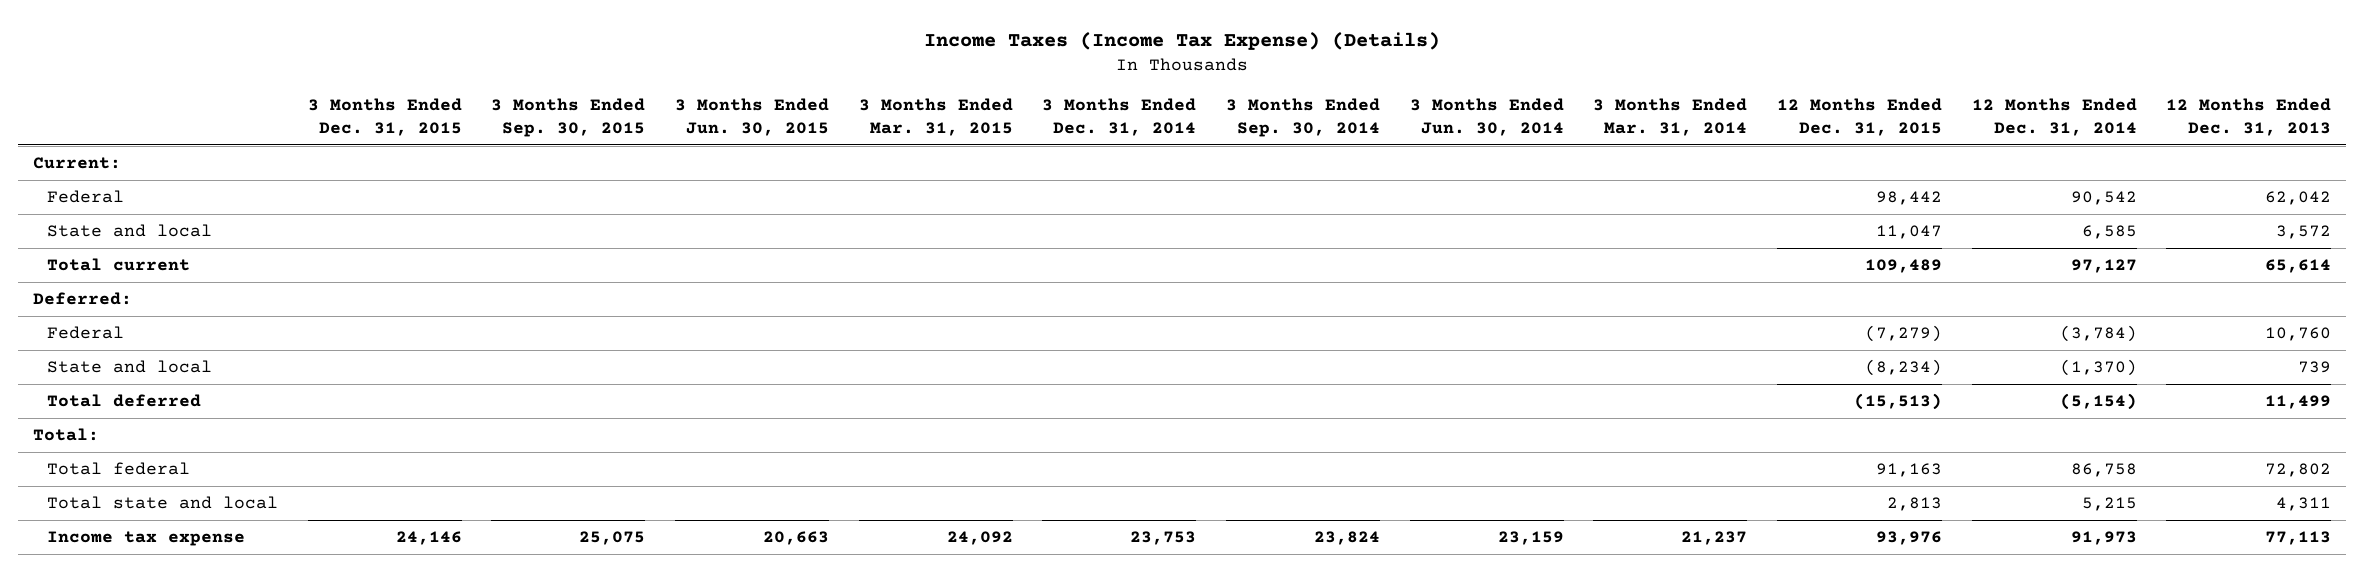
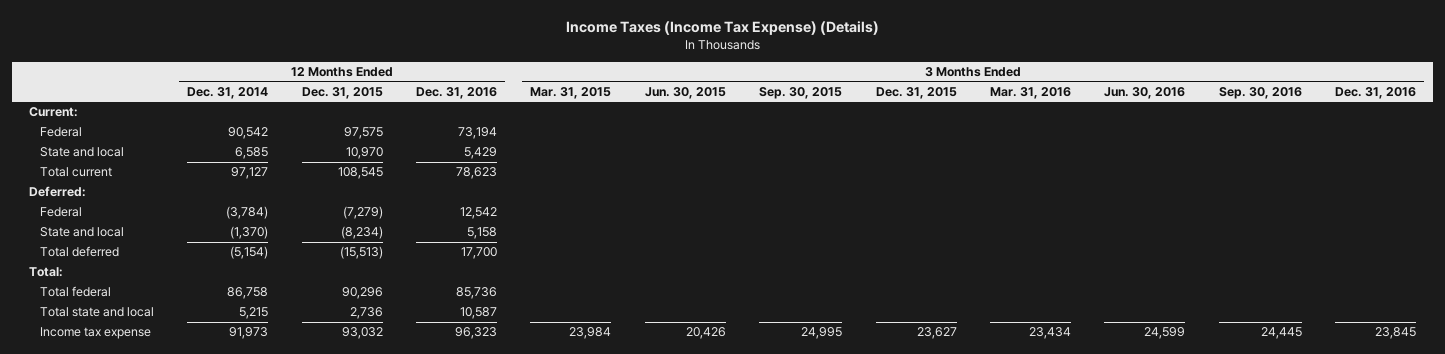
[1042,98,1197,137] 3 Months Ended Dec. 31, 2014 -> none
[1225,98,1380,138] 3 Months Ended Sep. 30, 2014 -> none
[1409,98,1564,137] 3 Months Ended Jun. 30, 2014 -> none
[1593,98,1748,137] 3 Months Ended Mar. 31, 2014 -> none
[2166,98,2332,137] 12 Months Ended Dec. 31, 2013 -> none
none -> [416,86,498,99] Dec. 31, 2016
none -> [989,86,1071,99] Mar. 31, 2016
none -> [1104,86,1186,99] Jun. 30, 2016
none -> [1218,86,1302,99] Sep. 30, 2016
none -> [1335,86,1417,99] Dec. 31, 2016
[1876,191,1943,206] 98,442 -> [343,127,383,140] 97,575
[1876,225,1943,240] 11,047 -> [345,147,383,160] 10,970
[1865,259,1943,274] 109,489 -> [337,167,383,180] 108,545
[1876,463,1943,478] 91,163 -> [341,287,383,300] 90,296
[1887,497,1943,512] 2,813 -> [349,307,383,320] 2,736
[395,531,462,546] 24,146 -> [916,327,957,340] 23,627
[579,531,646,546] 25,075 -> [801,327,843,340] 24,995
[762,531,829,546] 20,663 -> [685,327,726,340] 20,426
[946,531,1013,546] 24,092 -> [569,327,612,340] 23,984
[1876,531,1943,546] 93,976 -> [341,327,383,340] 93,032

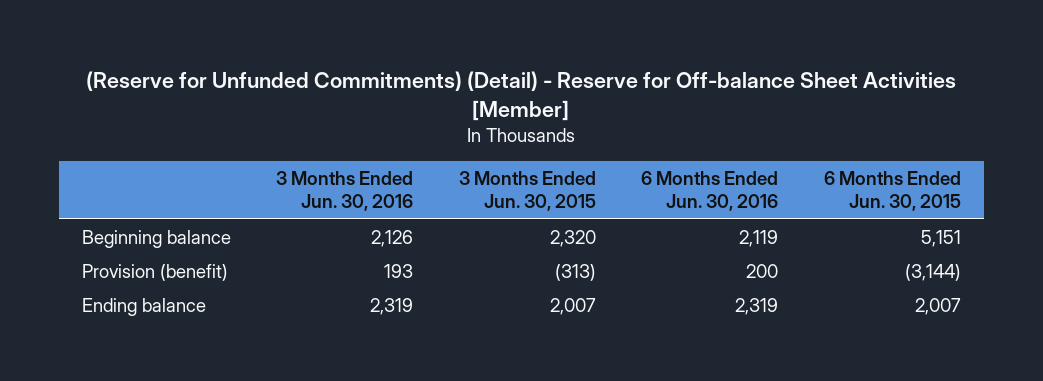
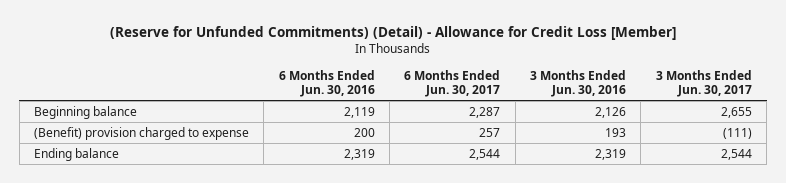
[86,70,957,121] (Reserve for Unfunded Commitments) (Detail) - Reserve for Off-balance Sheet Activities [Member] -> [109,26,676,41] (Reserve for Unfunded Commitments) (Detail) - Allowance for Credit Loss [Member]
[458,170,596,212] 3 Months Ended Jun. 30, 2015 -> none
[824,170,962,212] 6 Months Ended Jun. 30, 2015 -> none
none -> [404,69,501,98] 6 Months Ended Jun. 30, 2017
none -> [655,69,752,98] 3 Months Ended Jun. 30, 2017
[81,263,228,281] Provision (benefit) -> [33,126,249,140] (Benefit) provision charged to expense

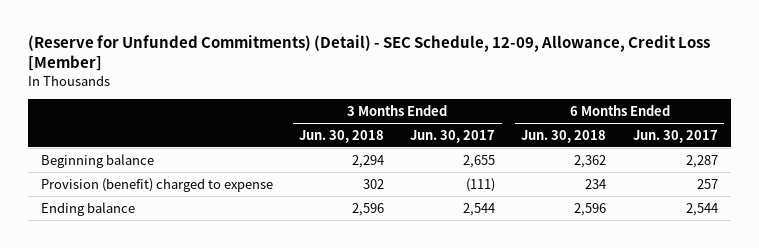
[109,26,676,41] (Reserve for Unfunded Commitments) (Detail) - Allowance for Credit Loss [Member] -> [27,35,710,72] (Reserve for Unfunded Commitments) (Detail) - SEC Schedule, 12-09, Allowance, Credit Loss [Member]
[278,69,375,98] 6 Months Ended Jun. 30, 2016 -> none
[530,69,627,98] 3 Months Ended Jun. 30, 2016 -> none
none -> [299,129,385,143] Jun. 30, 2018
none -> [521,129,607,143] Jun. 30, 2018
[33,126,249,140] (Benefit) provision charged to expense -> [40,177,273,192] Provision (benefit) charged to expense

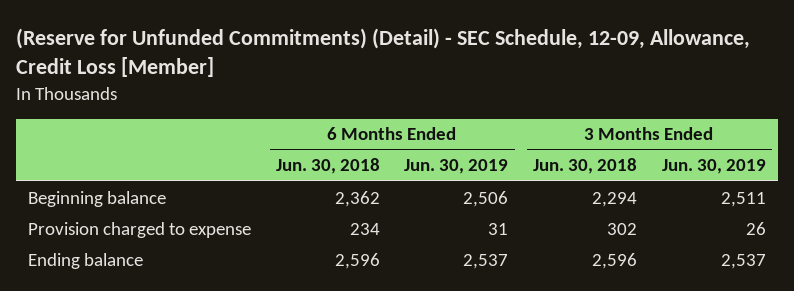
[410,129,496,143] Jun. 30, 2017 -> none
[632,129,718,143] Jun. 30, 2017 -> none
none -> [404,159,509,175] Jun. 30, 2019
none -> [661,159,766,175] Jun. 30, 2019
[40,177,273,192] Provision (benefit) charged to expense -> [28,221,252,238] Provision charged to expense

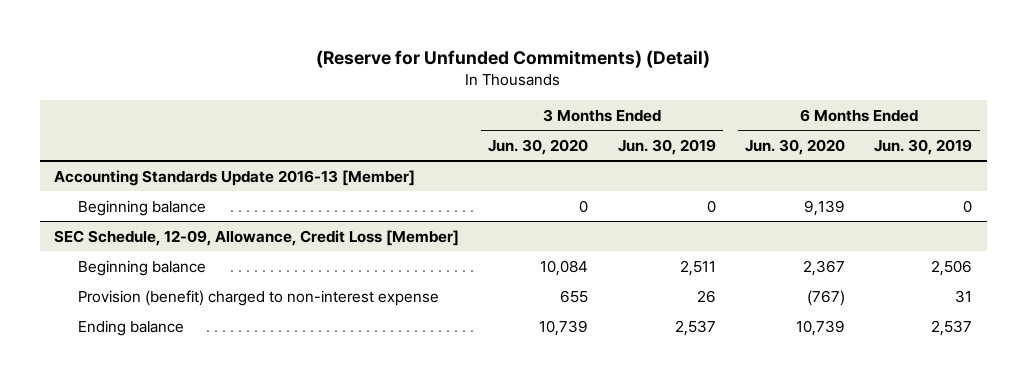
[15,28,750,78] (Reserve for Unfunded Commitments) (Detail) - SEC Schedule, 12-09, Allowance, Credit Loss [Member] -> [316,49,711,68] (Reserve for Unfunded Commitments) (Detail)
[275,158,380,175] Jun. 30, 2018 -> none
[533,158,638,175] Jun. 30, 2018 -> none
none -> [488,138,589,155] Jun. 30, 2020
none -> [744,138,845,155] Jun. 30, 2020
none -> [54,169,416,186] Accounting Standards Update 2016-13 [Member]
none -> [77,199,206,216] Beginning balance
none -> [54,229,460,246] SEC Schedule, 12-09, Allowance, Credit Loss [Member]
[28,221,252,238] Provision charged to expense -> [77,289,439,306] Provision (benefit) charged to non-interest expense

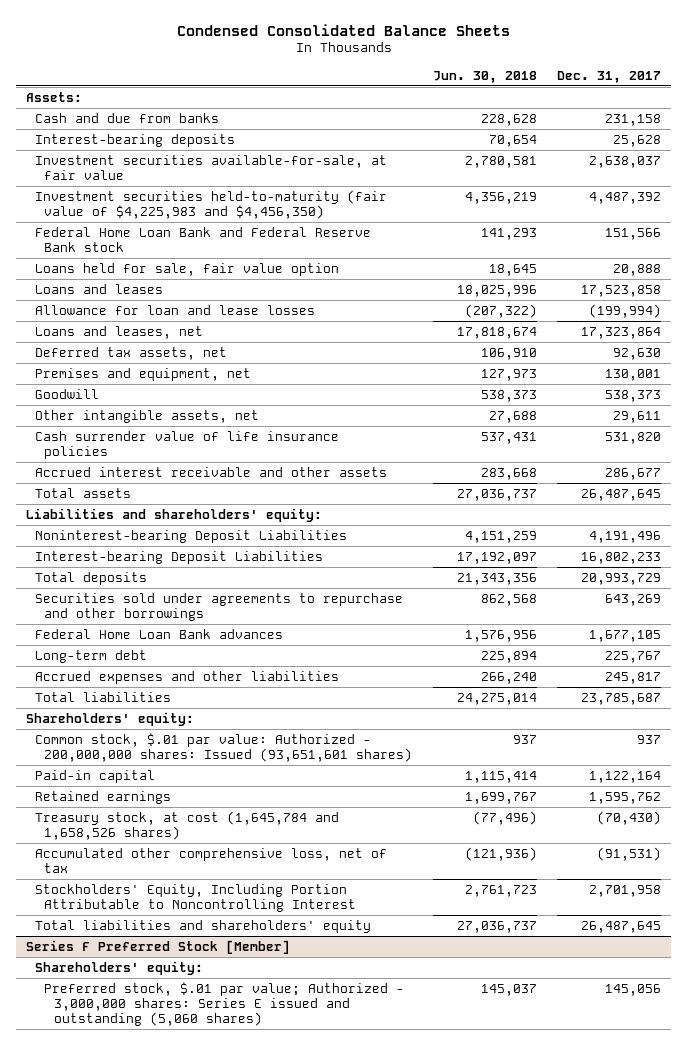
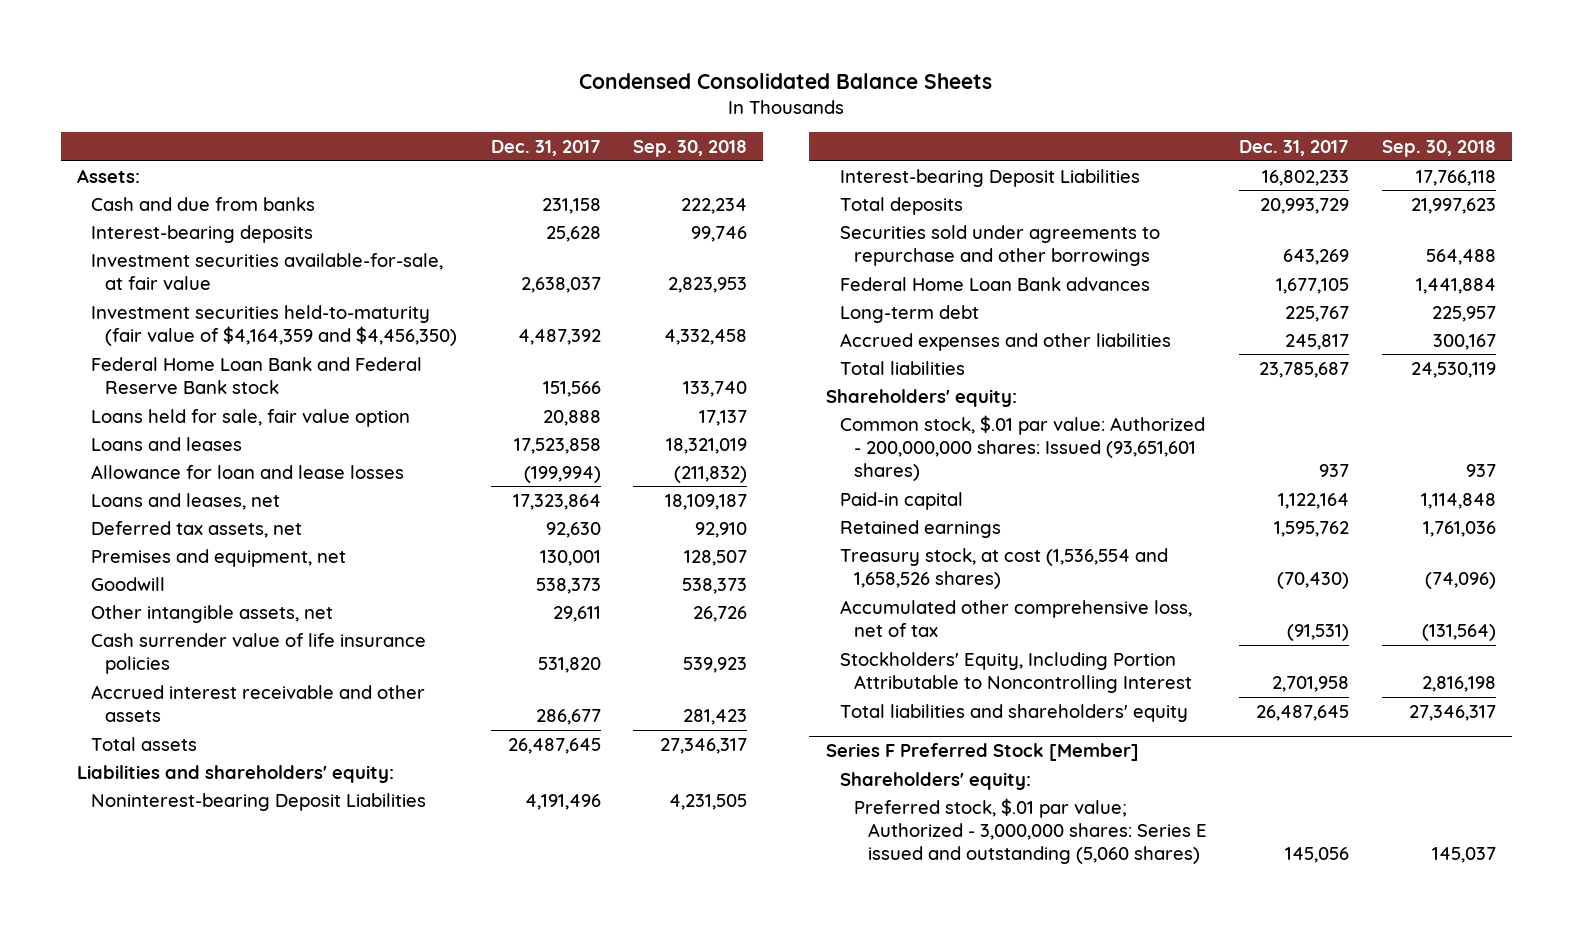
[432,70,537,83] Jun. 30, 2018 -> none
none -> [633,139,748,157] Sep. 30, 2018
[35,189,388,219] Investment securities held-to-maturity (fair value of $4,225,983 and $4,456,350) -> [90,304,457,346] Investment securities held-to-maturity (fair value of $4,164,359 and $4,456,350)
[35,810,340,840] Treasury stock, at cost (1,645,784 and 1,658,526 shares) -> [839,547,1168,589] Treasury stock, at cost (1,536,554 and 1,658,526 shares)

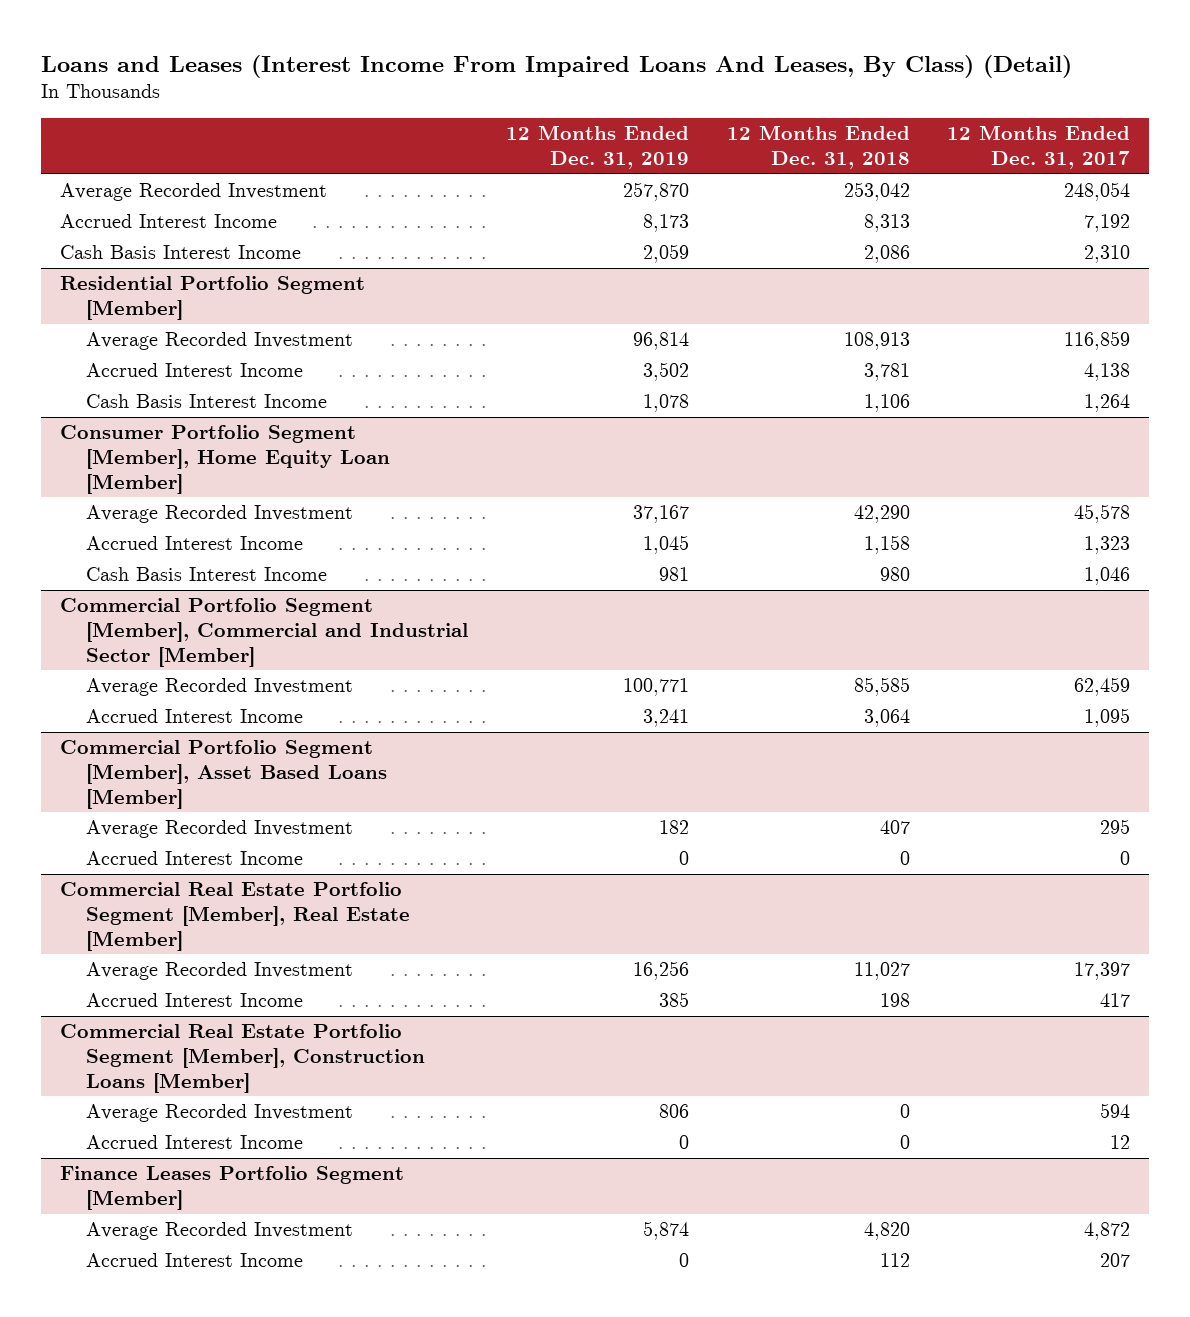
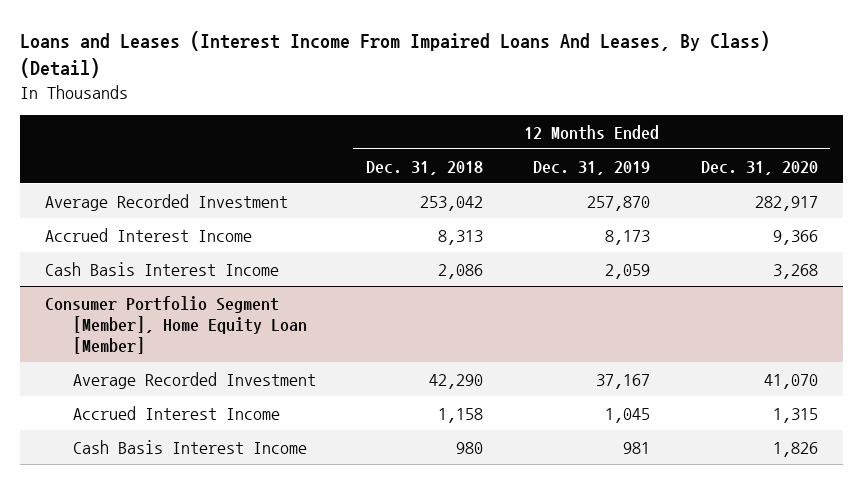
[947,125,1131,170] 12 Months Ended Dec. 31, 2017 -> none
none -> [700,160,818,175] Dec. 31, 2020
[59,276,365,320] Residential Portfolio Segment [Member] -> none
[86,332,354,351] Average Recorded Investment -> none
[86,363,304,378] Accrued Interest Income -> none
[86,394,328,409] Cash Basis Interest Income -> none
[59,598,469,667] Commercial Portfolio Segment [Member], Commercial and Industrial Sector [Member] -> none
[86,678,354,697] Average Recorded Investment -> none
[86,709,304,724] Accrued Interest Income -> none
[59,740,388,809] Commercial Portfolio Segment [Member], Asset Based Loans [Member] -> none
[86,820,354,839] Average Recorded Investment -> none
[86,851,304,866] Accrued Interest Income -> none
[59,882,411,951] Commercial Real Estate Portfolio Segment [Member], Real Estate [Member] -> none
[86,962,354,981] Average Recorded Investment -> none
[86,993,304,1008] Accrued Interest Income -> none
[59,1024,426,1093] Commercial Real Estate Portfolio Segment [Member], Construction Loans [Member] -> none
[86,1104,354,1123] Average Recorded Investment -> none
[86,1135,304,1150] Accrued Interest Income -> none
[59,1166,404,1210] Finance Leases Portfolio Segment [Member] -> none
[86,1222,354,1241] Average Recorded Investment -> none
[86,1253,304,1268] Accrued Interest Income -> none

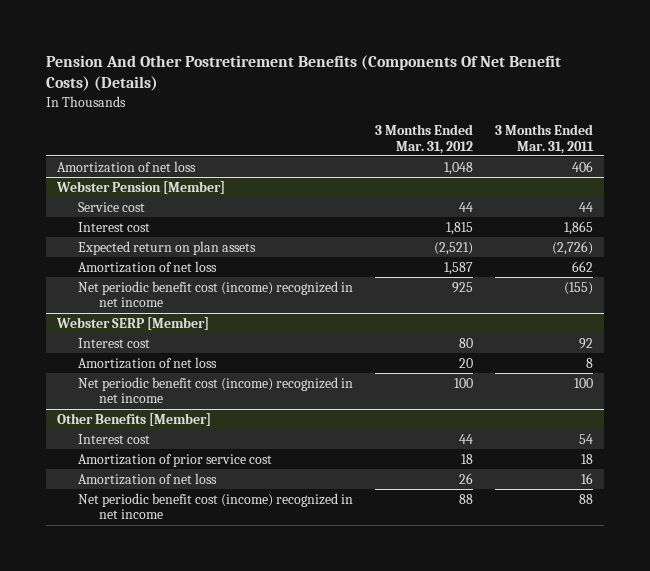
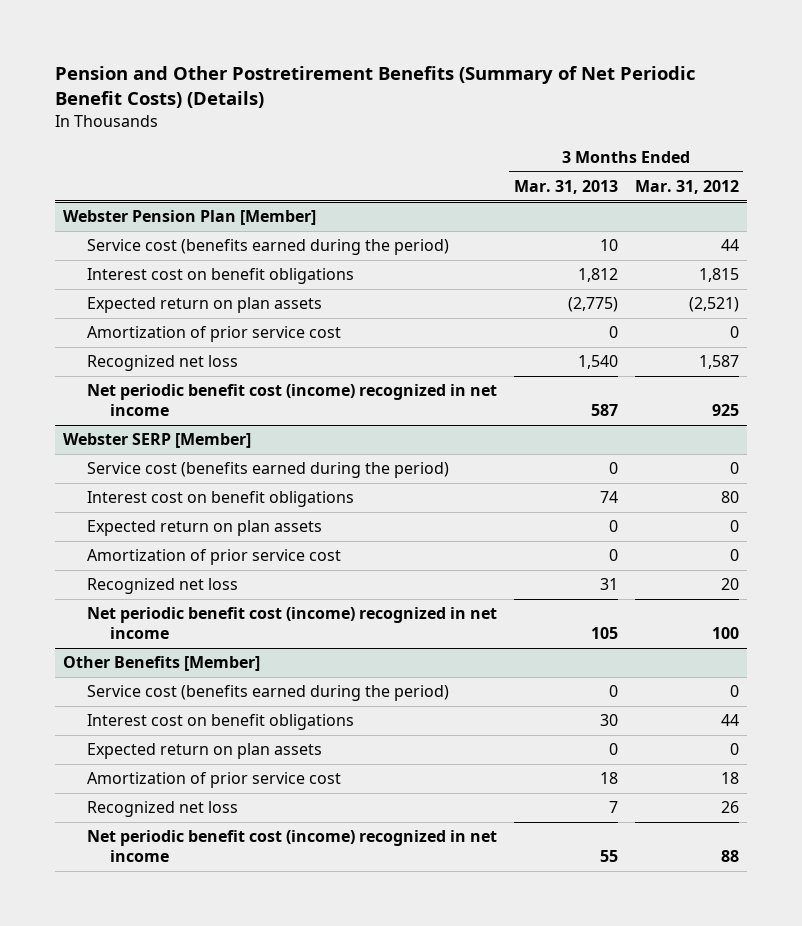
[46,55,562,92] Pension And Other Postretirement Benefits (Components Of Net Benefit Costs) (Details) -> [54,65,696,108] Pension and Other Postretirement Benefits (Summary of Net Periodic Benefit Costs) (Details)
[494,123,594,154] 3 Months Ended Mar. 31, 2011 -> none
none -> [513,180,618,195] Mar. 31, 2013
[57,160,197,173] Amortization of net loss -> none
[56,180,226,194] Webster Pension [Member] -> [63,210,317,226] Webster Pension Plan [Member]
[77,201,145,212] Service cost -> [86,239,449,256] Service cost (benefits earned during the period)
[77,221,150,232] Interest cost -> [86,268,354,285] Interest cost on benefit obligations
none -> [86,326,341,343] Amortization of prior service cost
[77,260,217,273] Amortization of net loss -> [86,355,238,372] Recognized net loss
[77,356,217,369] Amortization of net loss -> none
none -> [86,462,449,479] Service cost (benefits earned during the period)
[77,337,150,348] Interest cost -> [86,491,354,508] Interest cost on benefit obligations
none -> [86,520,322,537] Expected return on plan assets
none -> [86,549,341,566] Amortization of prior service cost
none -> [86,578,238,595] Recognized net loss
none -> [86,685,449,702] Service cost (benefits earned during the period)
[77,433,150,444] Interest cost -> [86,714,354,731] Interest cost on benefit obligations
none -> [86,743,322,760] Expected return on plan assets
[77,472,217,485] Amortization of net loss -> none
none -> [86,801,238,818] Recognized net loss

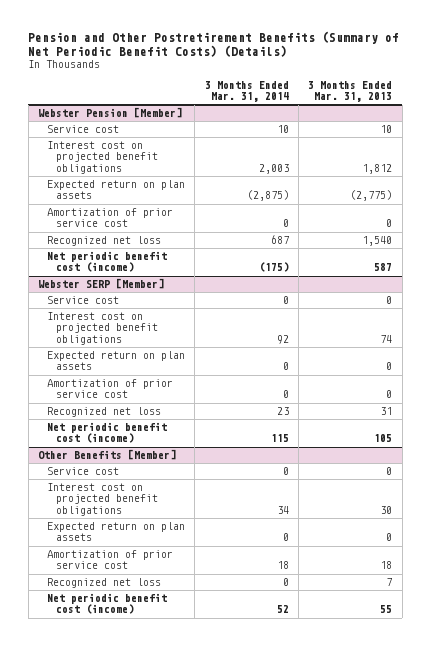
[634,180,739,195] Mar. 31, 2012 -> none
none -> [204,80,289,103] 3 Months Ended Mar. 31, 2014
[63,210,317,226] Webster Pension Plan [Member] -> [38,107,183,119] Webster Pension [Member]
[86,239,449,256] Service cost (benefits earned during the period) -> [46,125,119,134] Service cost
[86,268,354,285] Interest cost on benefit obligations -> [46,141,158,174] Interest cost on projected benefit obligations
[86,384,497,416] Net periodic benefit cost (income) recognized in net income -> [46,251,167,273] Net periodic benefit cost (income)
[86,462,449,479] Service cost (benefits earned during the period) -> [46,296,119,305] Service cost
[86,491,354,508] Interest cost on benefit obligations -> [46,312,158,345] Interest cost on projected benefit obligations
[86,607,497,639] Net periodic benefit cost (income) recognized in net income -> [46,422,167,444] Net periodic benefit cost (income)
[86,685,449,702] Service cost (benefits earned during the period) -> [46,467,119,476] Service cost
[86,714,354,731] Interest cost on benefit obligations -> [46,483,158,516] Interest cost on projected benefit obligations
[86,830,497,862] Net periodic benefit cost (income) recognized in net income -> [46,593,167,615] Net periodic benefit cost (income)

